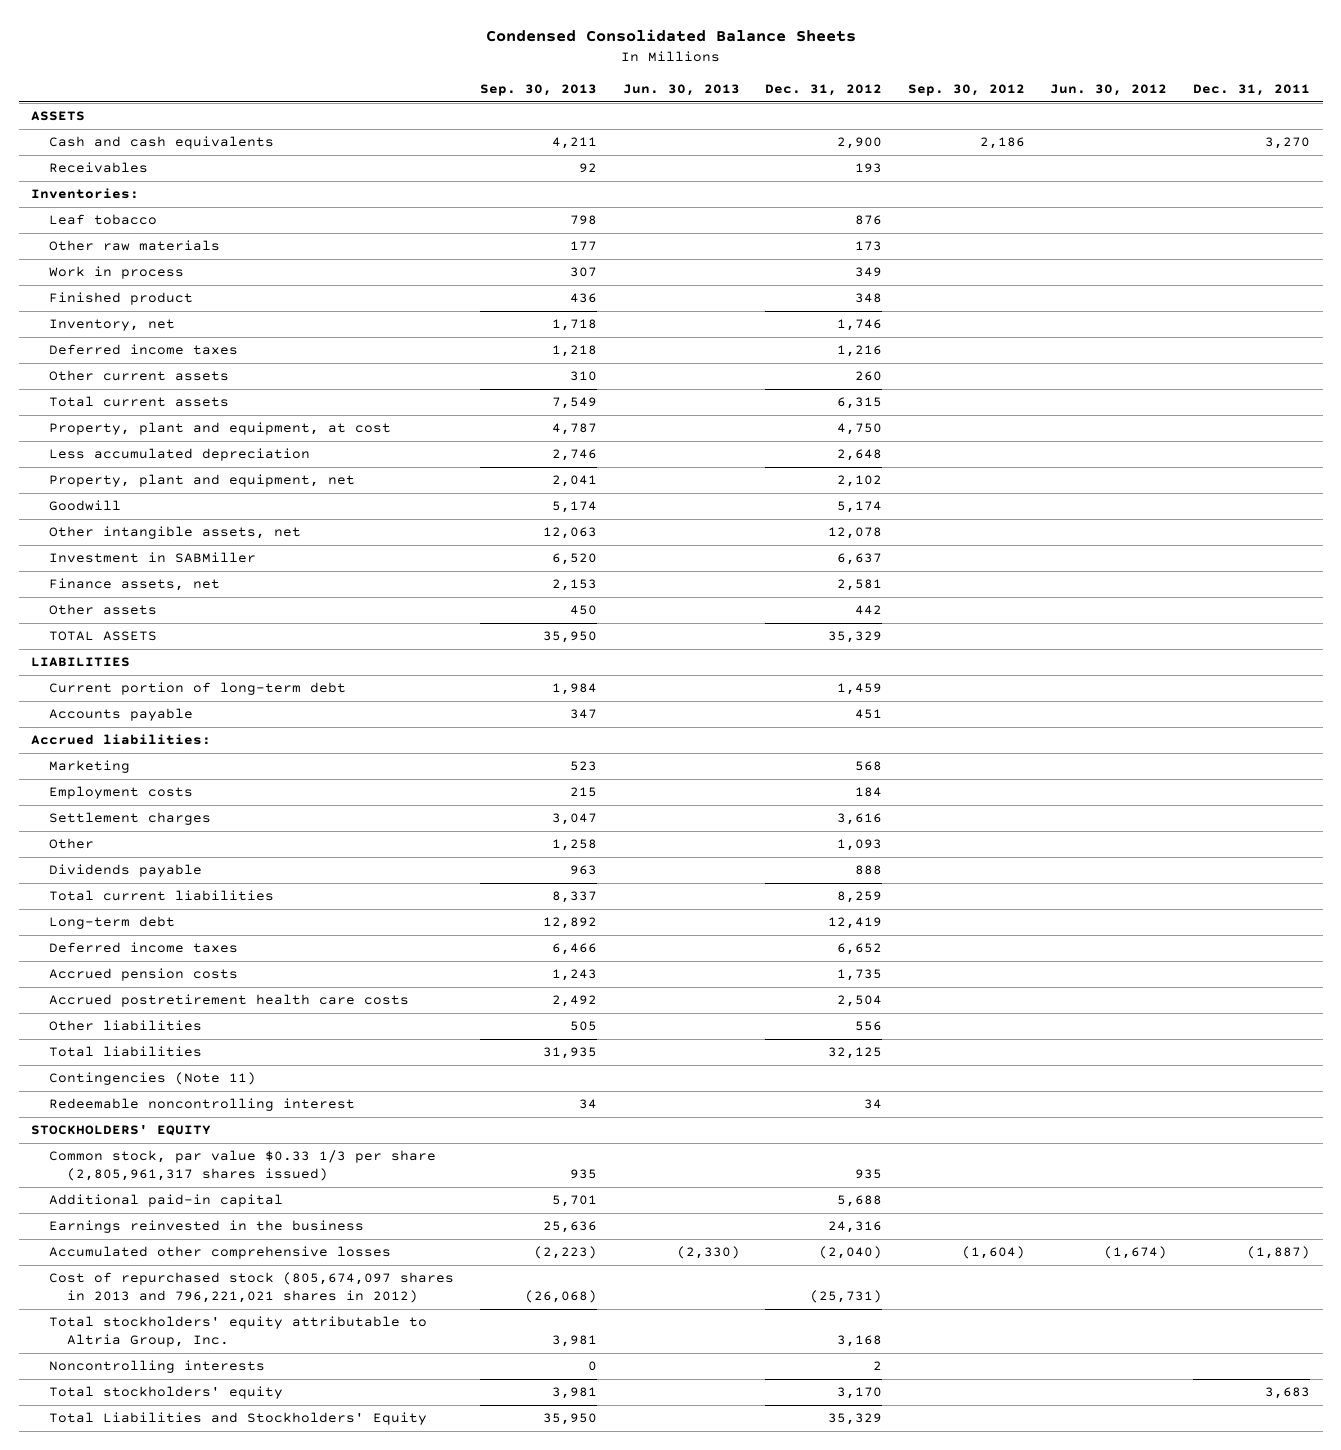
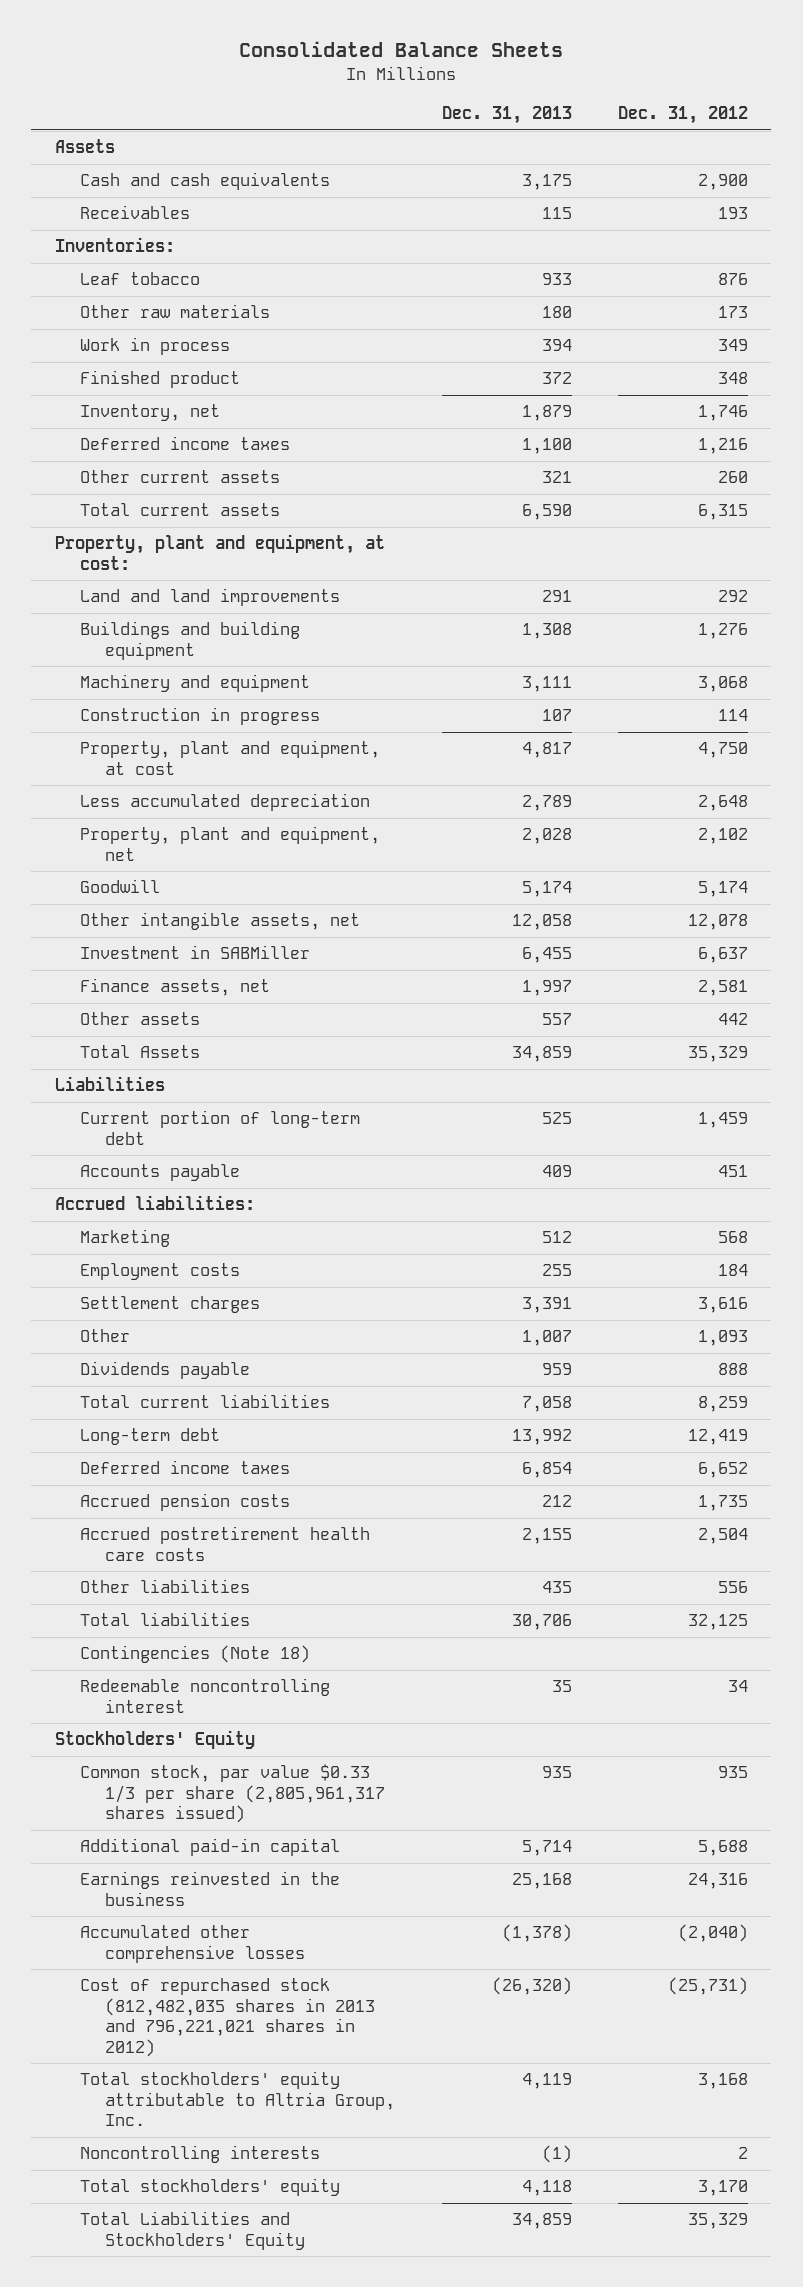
[485,29,856,43] Condensed Consolidated Balance Sheets -> [239,41,564,58] Consolidated Balance Sheets
[479,84,597,97] Sep. 30, 2013 -> none
[622,84,740,97] Jun. 30, 2013 -> none
[907,84,1025,97] Sep. 30, 2012 -> none
[1050,84,1168,97] Jun. 30, 2012 -> none
[1192,84,1310,97] Dec. 31, 2011 -> none
none -> [441,105,572,124] Dec. 31, 2013
[31,111,86,122] ASSETS -> [54,139,115,154] Assets
none -> [54,534,385,570] Property, plant and equipment, at cost:
none -> [79,588,340,607] Land and land improvements
none -> [79,621,300,660] Buildings and building equipment
none -> [79,674,310,693] Machinery and equipment
none -> [79,707,320,726] Construction in progress
[49,631,158,642] TOTAL ASSETS -> [79,1045,200,1059] Total Assets
[31,657,131,668] LIABILITIES -> [54,1076,165,1092] Liabilities
[49,1072,257,1086] Contingencies (Note 11) -> [79,1645,310,1664] Contingencies (Note 18)
[31,1125,212,1137] STOCKHOLDERS' EQUITY -> [54,1730,255,1750] Stockholders' Equity
[49,1272,455,1304] Cost of repurchased stock (805,674,097 shares in 2013 and 796,221,021 shares in 2012) -> [79,1978,376,2057] Cost of repurchased stock (812,482,035 shares in 2013 and 796,221,021 shares in 2012)

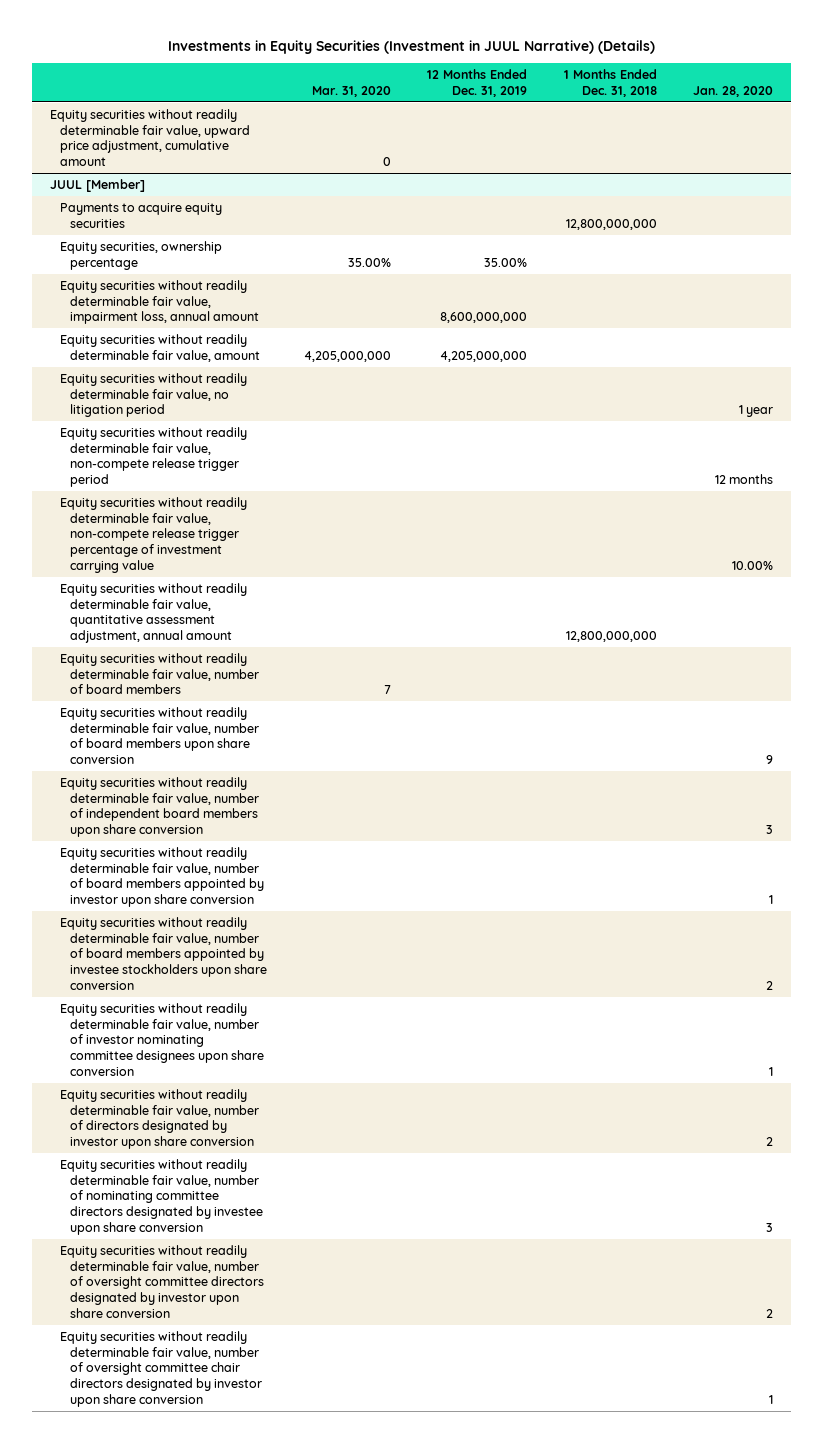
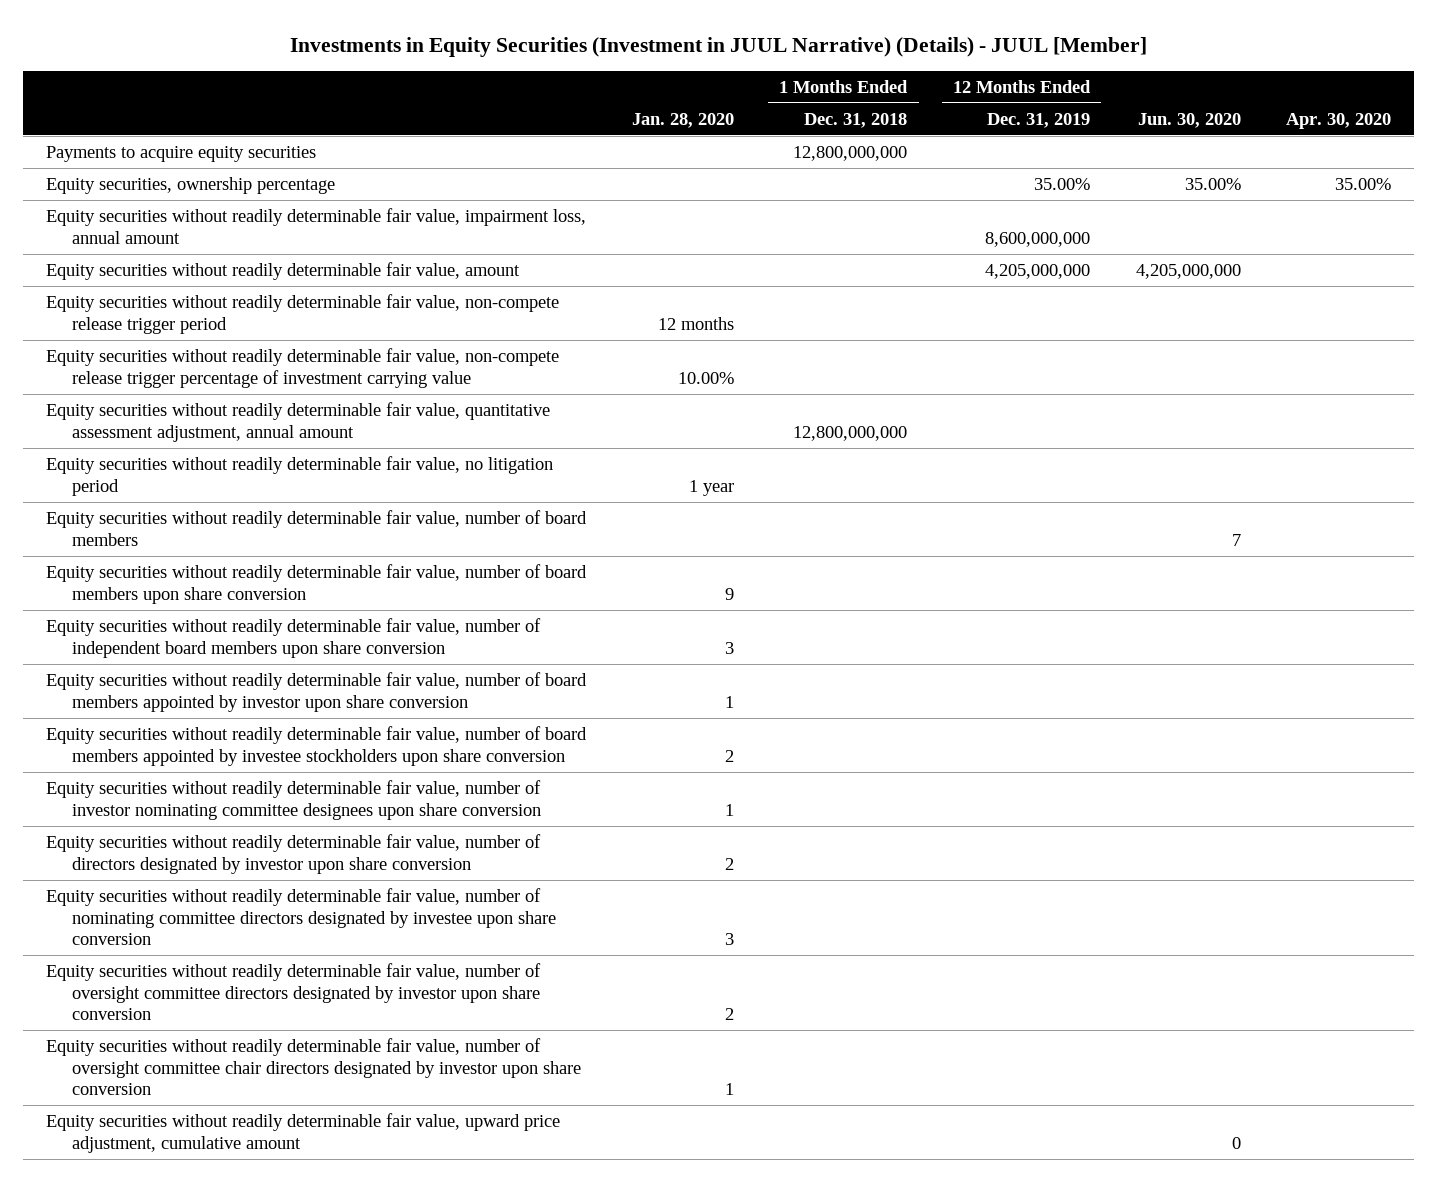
[167,40,655,55] Investments in Equity Securities (Investment in JUUL Narrative) (Details) -> [289,37,1147,58] Investments in Equity Securities (Investment in JUUL Narrative) (Details) - JUUL [Member]
[311,85,391,97] Mar. 31, 2020 -> none
none -> [1137,112,1241,128] Jun. 30, 2020
none -> [1286,112,1392,129] Apr. 30, 2020
[50,178,146,192] JUUL [Member] -> none
[60,372,248,418] Equity securities without readily determinable fair value, no litigation period -> none
none -> [45,456,553,496] Equity securities without readily determinable fair value, no litigation period
[50,108,251,167] Equity securities without readily determinable fair value, upward price adjustment, cumulative amount -> [45,1113,560,1153] Equity securities without readily determinable fair value, upward price adjustment, cumulative amount

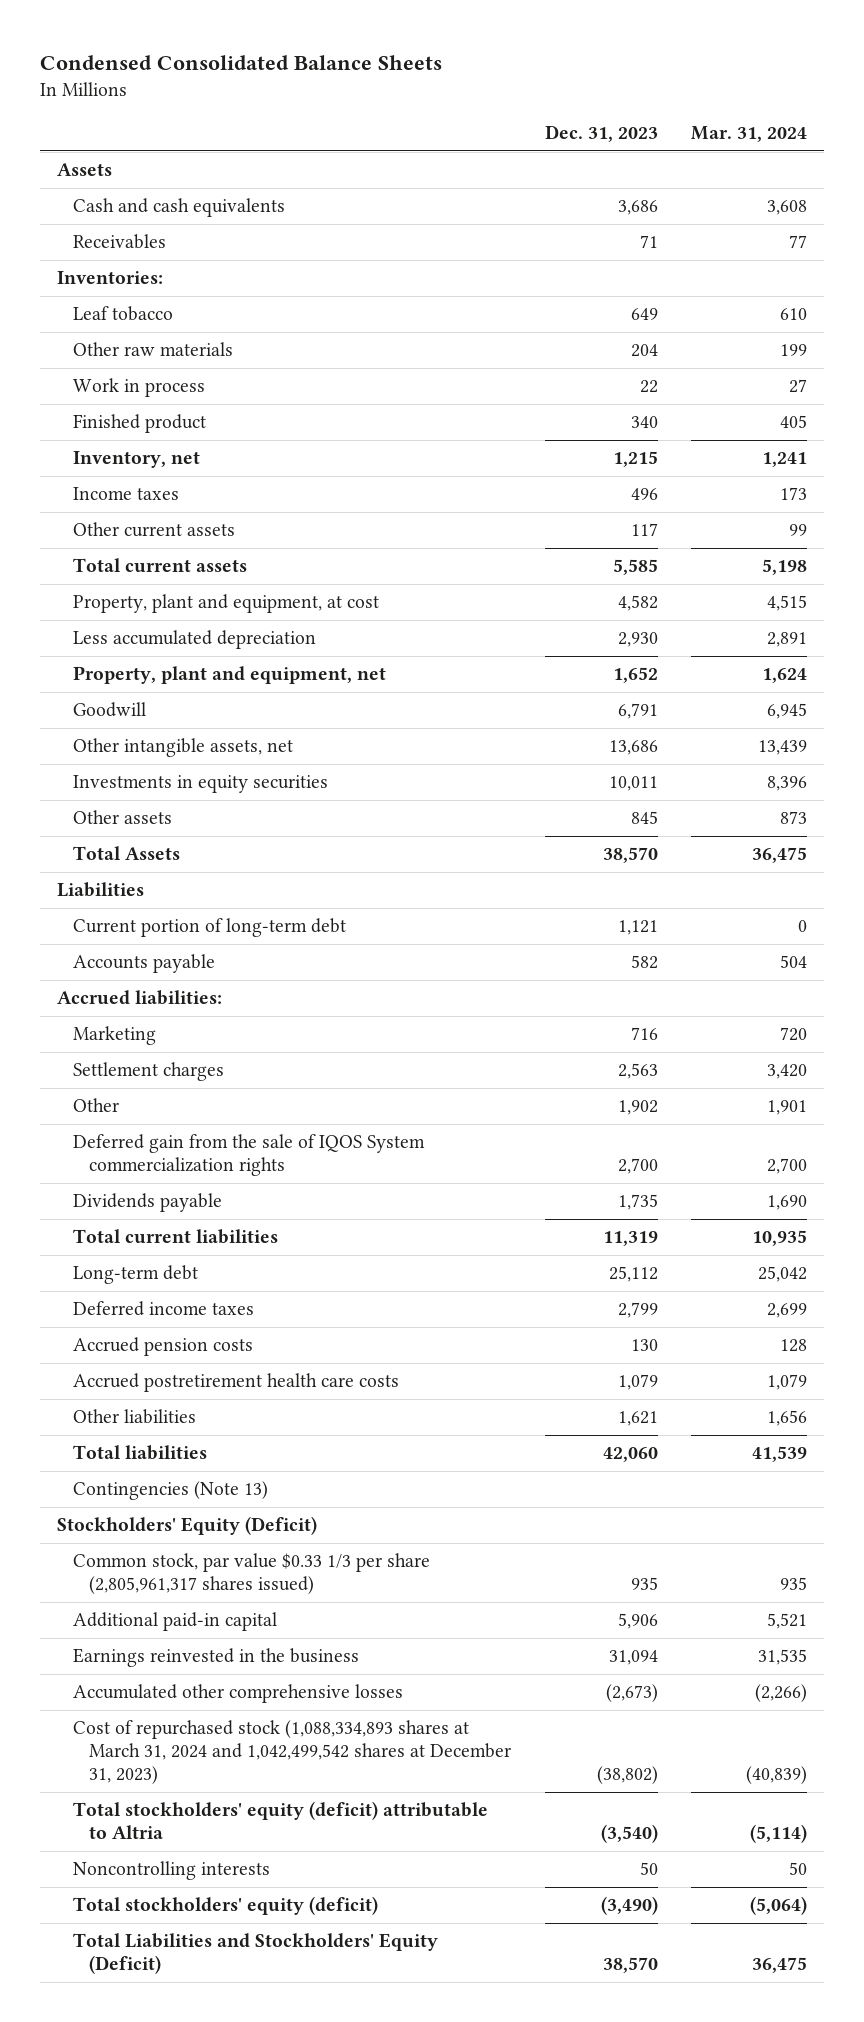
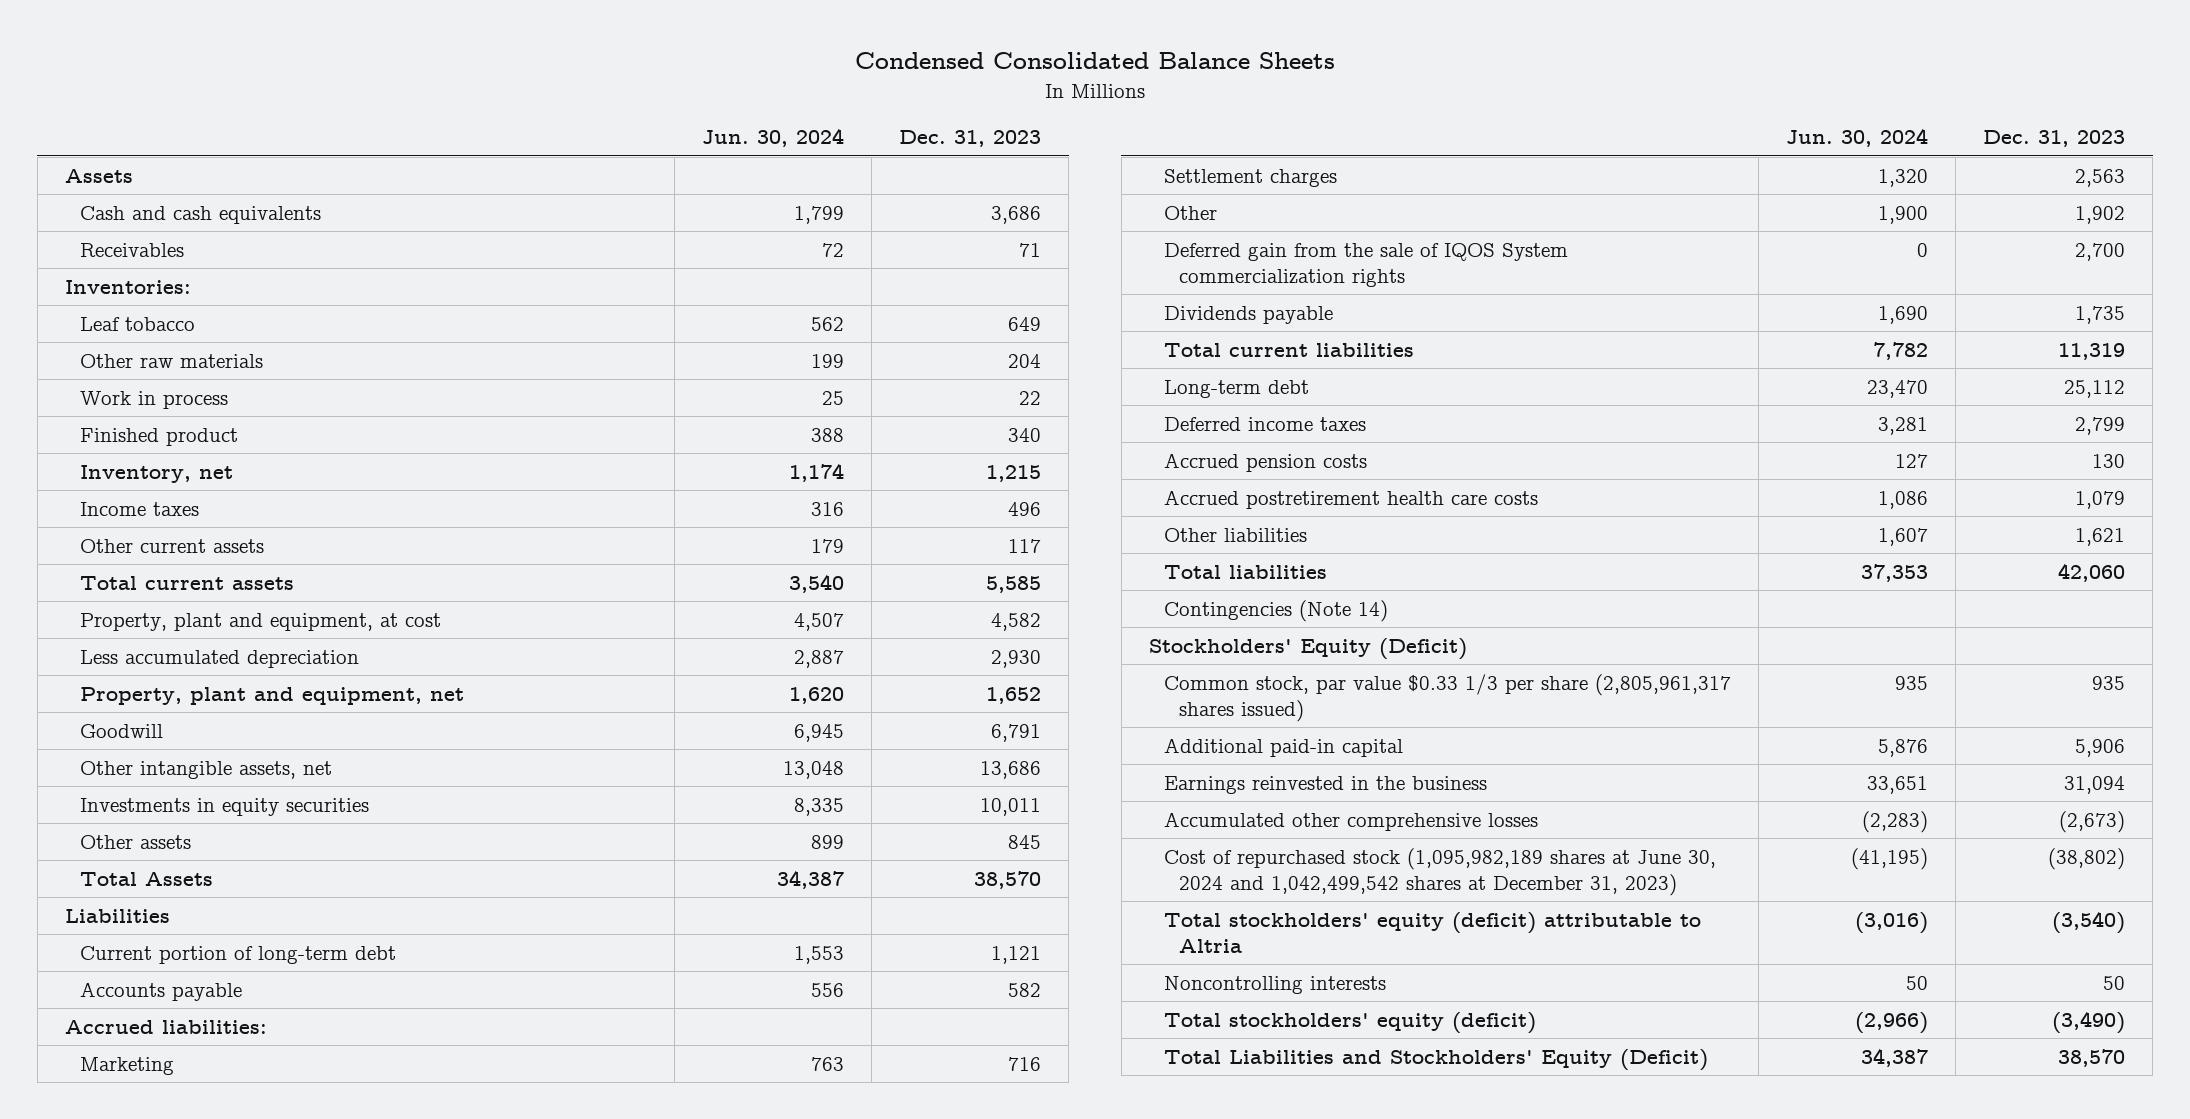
[691,125,808,142] Mar. 31, 2024 -> none
none -> [702,128,845,148] Jun. 30, 2024
[72,1481,268,1501] Contingencies (Note 13) -> [1163,599,1388,622] Contingencies (Note 14)
[72,1720,511,1785] Cost of repurchased stock (1,088,334,893 shares at March 31, 2024 and 1,042,499,542 shares at December 31, 2023) -> [1163,847,1716,896] Cost of repurchased stock (1,095,982,189 shares at June 30, 2024 and 1,042,499,542 shares at December 31, 2023)

